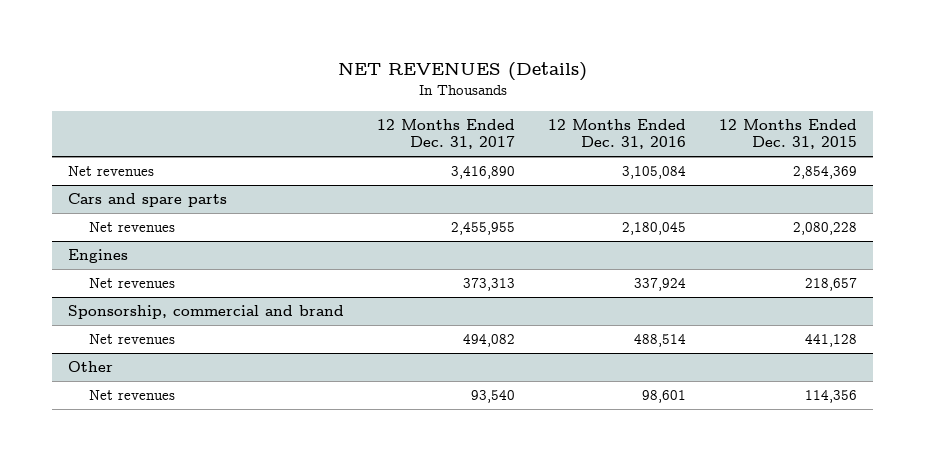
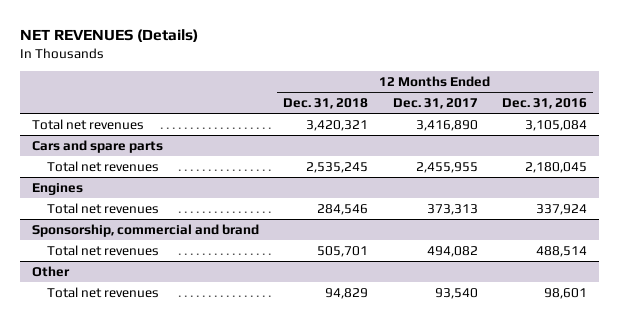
[718,118,857,150] 12 Months Ended Dec. 31, 2015 -> none
none -> [283,98,369,110] Dec. 31, 2018
[68,166,155,177] Net revenues -> [31,118,144,130] Total net revenues
[89,222,176,233] Net revenues -> [46,160,159,172] Total net revenues
[89,278,176,289] Net revenues -> [46,202,159,214] Total net revenues
[89,334,176,345] Net revenues -> [46,244,159,256] Total net revenues
[89,390,176,401] Net revenues -> [46,286,159,298] Total net revenues

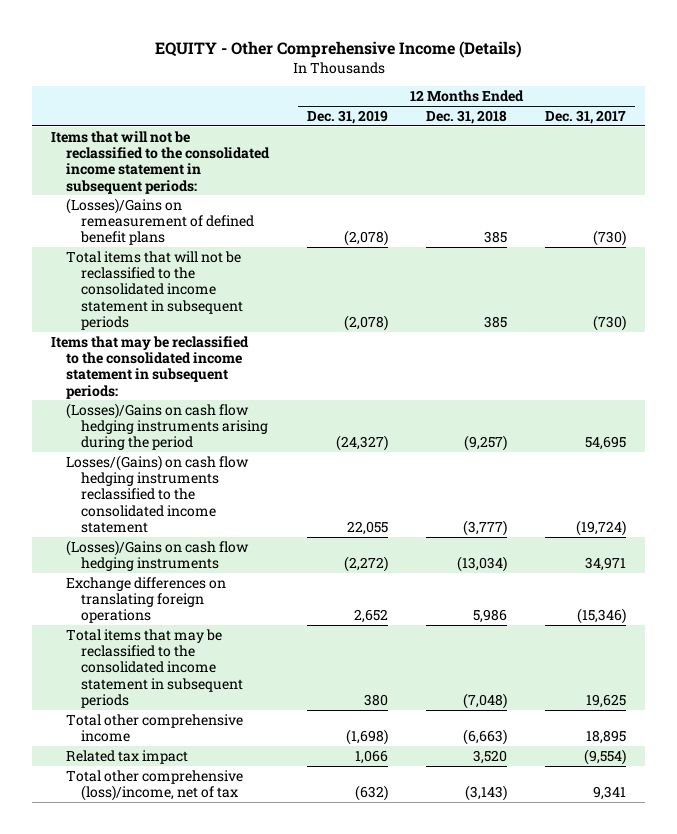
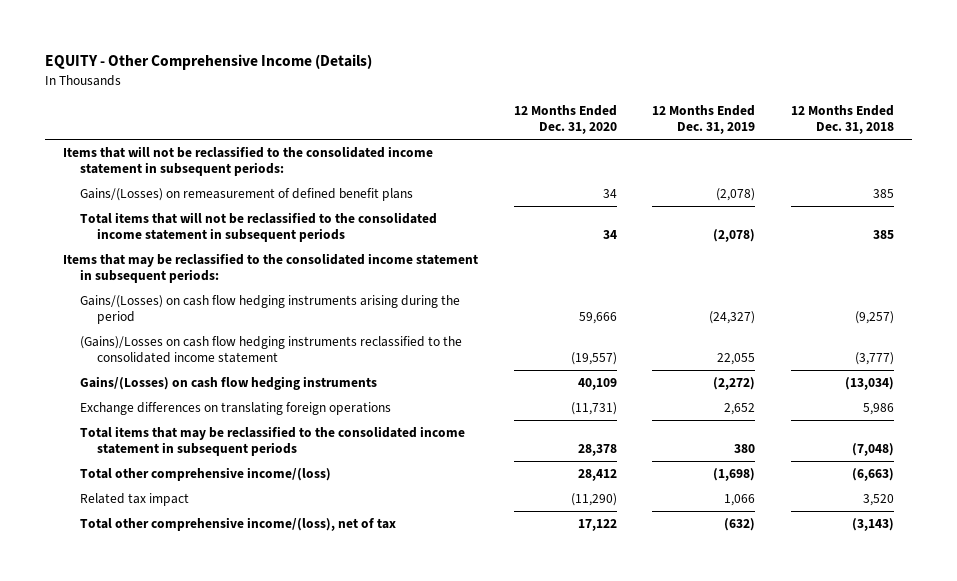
[544,109,626,124] Dec. 31, 2017 -> none
none -> [513,104,617,135] 12 Months Ended Dec. 31, 2020
[66,197,255,246] (Losses)/Gains on remeasurement of defined benefit plans -> [80,187,414,201] Gains/(Losses) on remeasurement of defined benefit plans
[66,402,269,451] (Losses)/Gains on cash flow hedging instruments arising during the period -> [80,294,461,325] Gains/(Losses) on cash flow hedging instruments arising during the period
[66,454,250,533] Losses/(Gains) on cash flow hedging instruments reclassified to the consolidated income statement -> [80,335,463,364] (Gains)/Losses on cash flow hedging instruments reclassified to the consolidated income statement
[66,539,250,572] (Losses)/Gains on cash flow hedging instruments -> [80,375,378,390] Gains/(Losses) on cash flow hedging instruments
[66,713,244,743] Total other comprehensive income -> [80,466,332,481] Total other comprehensive income/(loss)
[66,769,244,802] Total other comprehensive (loss)/income, net of tax -> [80,516,397,531] Total other comprehensive income/(loss), net of tax

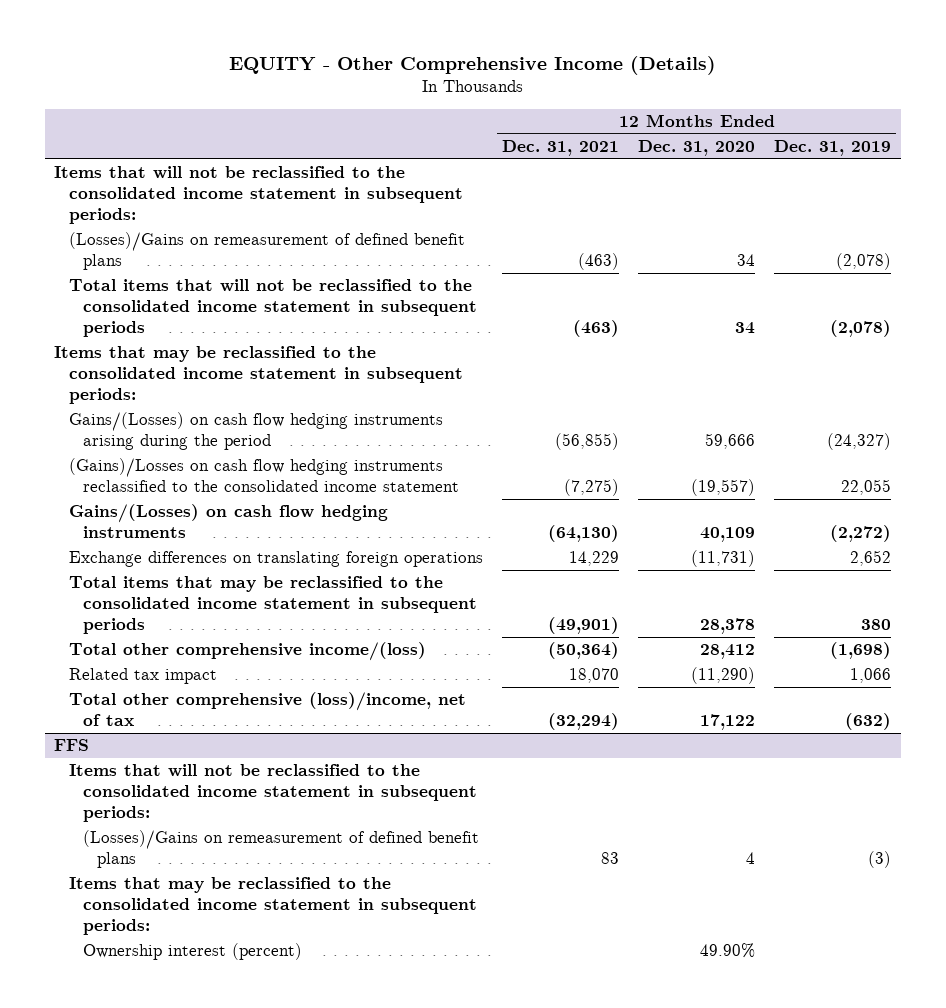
[791,104,895,135] 12 Months Ended Dec. 31, 2018 -> none
none -> [501,139,619,156] Dec. 31, 2021
[80,187,414,201] Gains/(Losses) on remeasurement of defined benefit plans -> [68,232,465,271] (Losses)/Gains on remeasurement of defined benefit plans
[80,516,397,531] Total other comprehensive income/(loss), net of tax -> [68,692,466,727] Total other comprehensive (loss)/income, net of tax
none -> [54,739,90,752] FFS
none -> [68,764,477,823] Items that will not be reclassified to the consolidated income statement in subsequent periods:
none -> [82,830,479,869] (Losses)/Gains on remeasurement of defined benefit plans
none -> [68,877,477,936] Items that may be reclassified to the consolidated income statement in subsequent periods:
none -> [82,943,302,961] Ownership interest (percent)

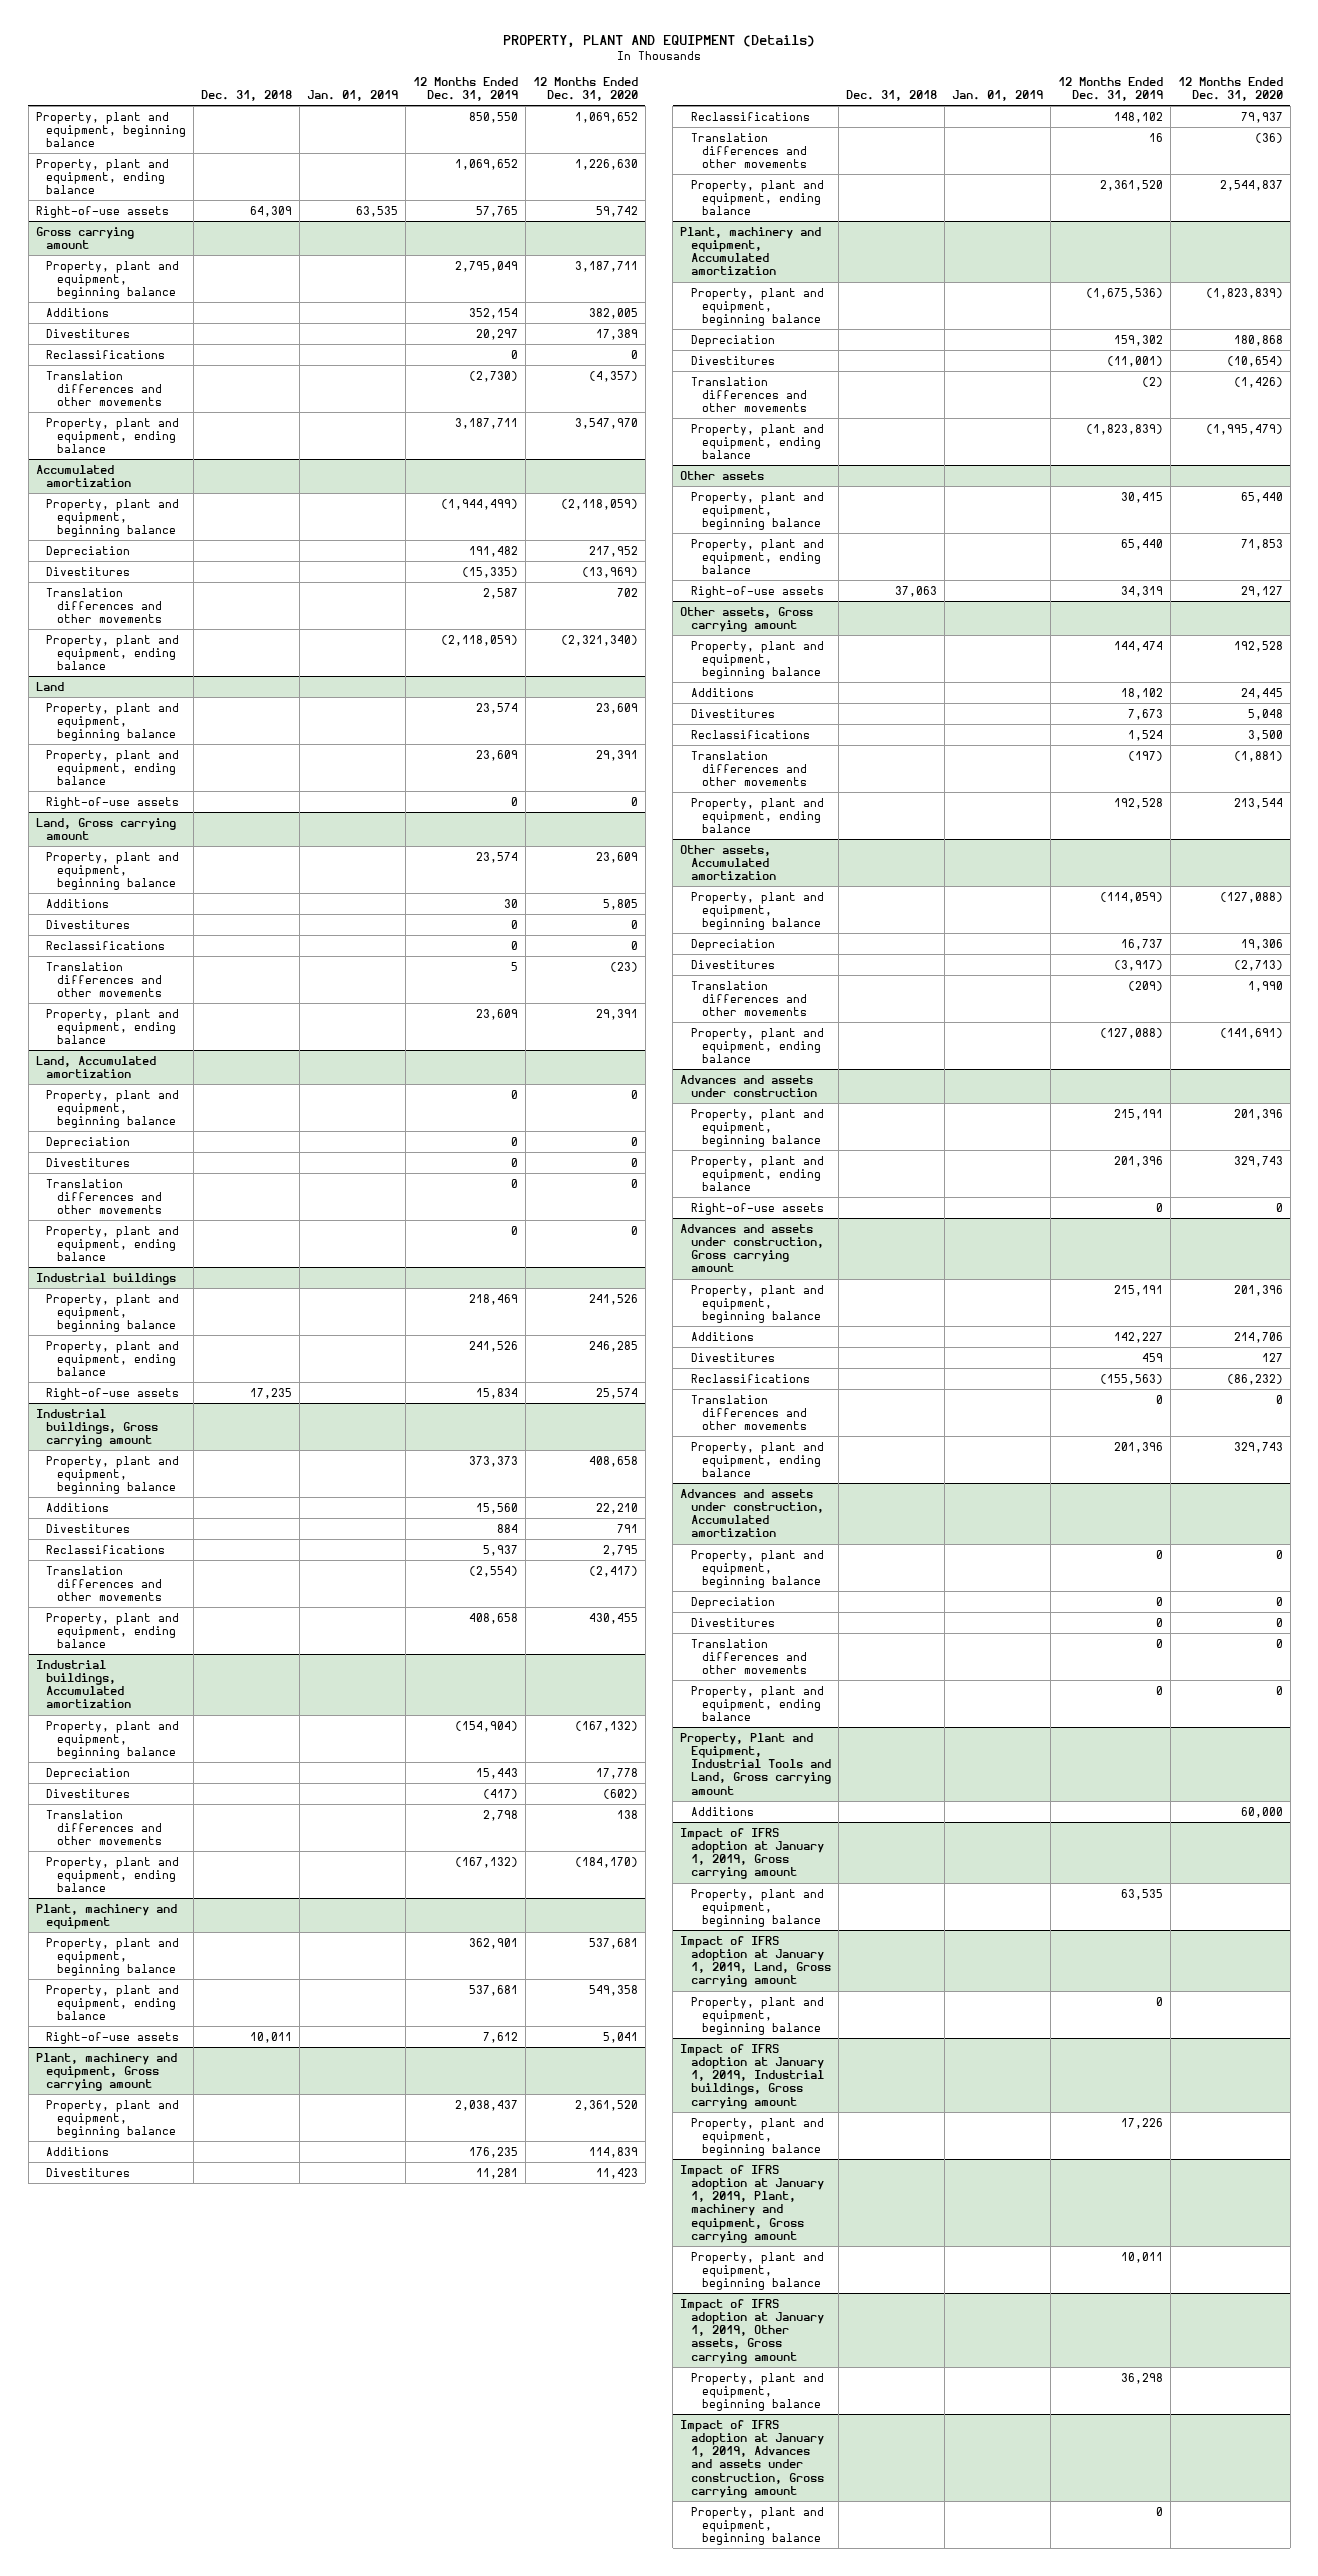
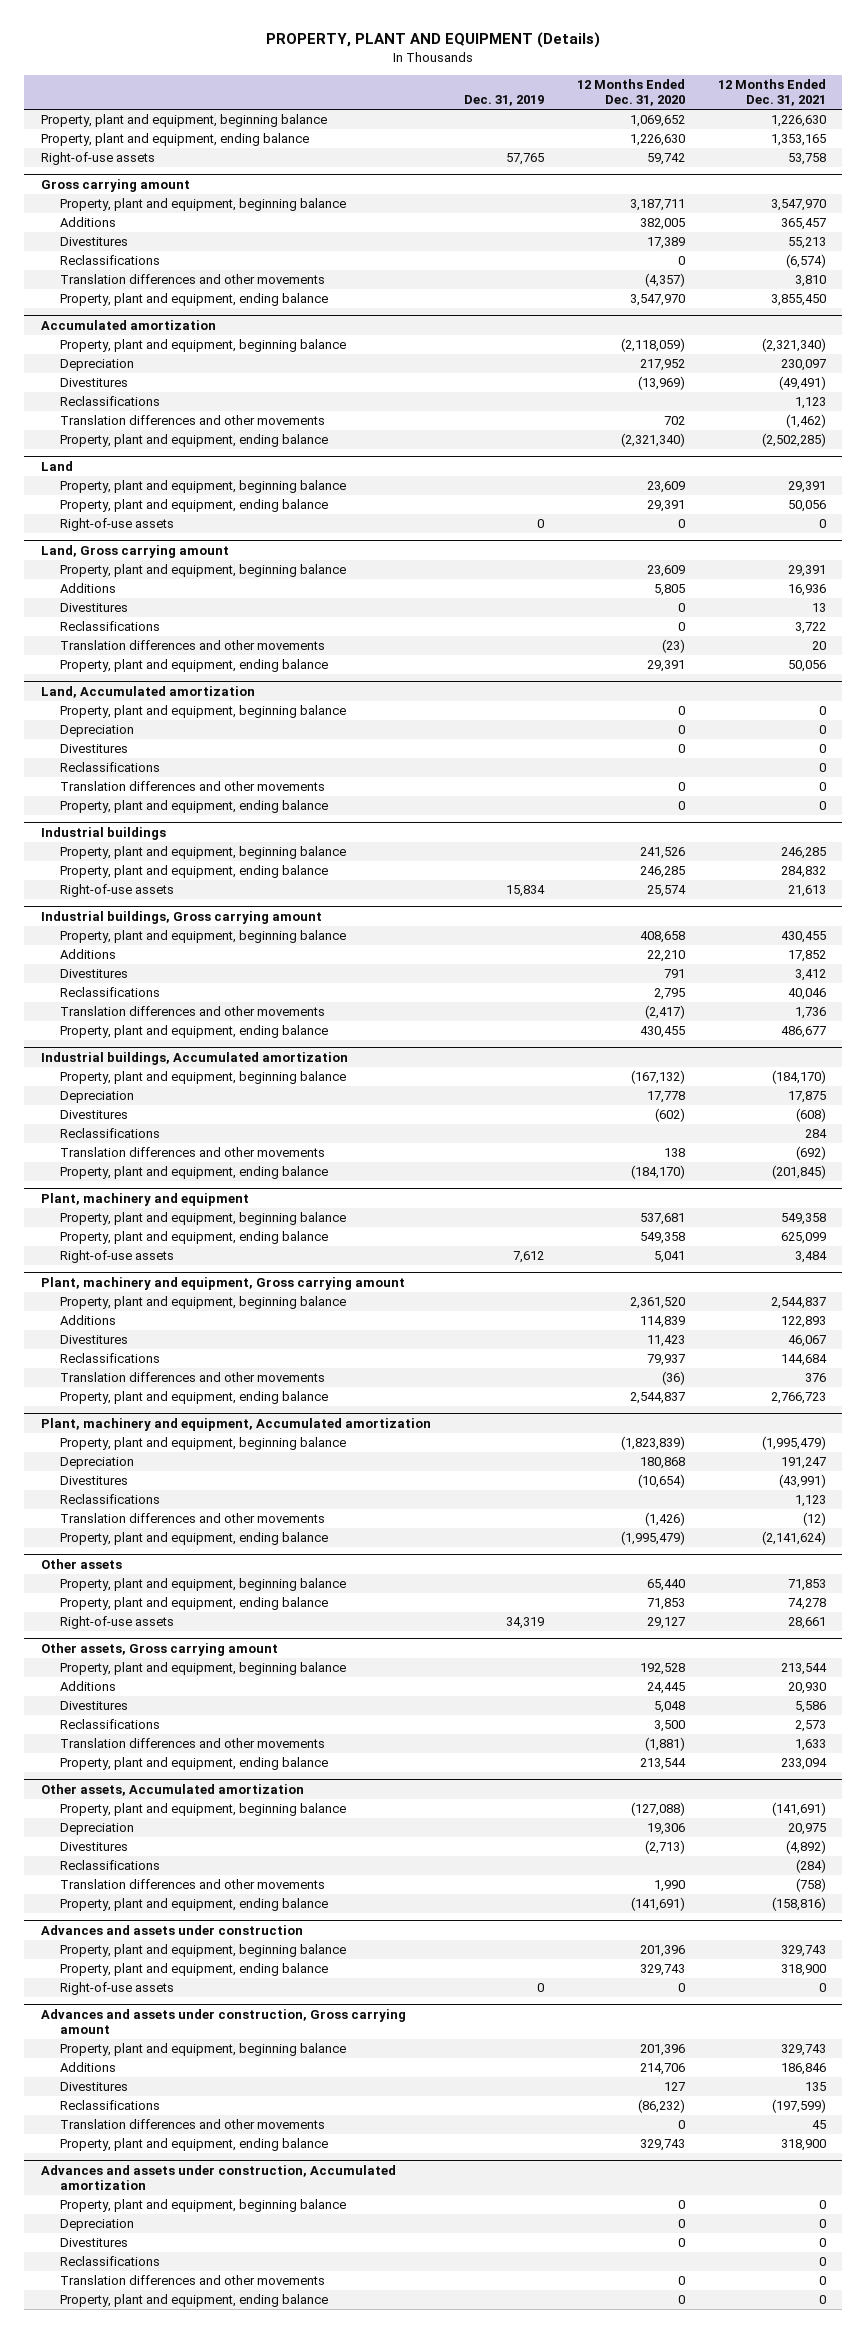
[201,90,293,102] Dec. 31, 2018 -> none
[307,90,399,102] Jan. 01, 2019 -> none
[413,76,519,102] 12 Months Ended Dec. 31, 2019 -> none
none -> [463,95,544,107] Dec. 31, 2019
none -> [717,79,826,107] 12 Months Ended Dec. 31, 2021
none -> [59,396,160,407] Reclassifications
none -> [59,762,160,773] Reclassifications
none -> [59,1128,160,1139] Reclassifications
none -> [59,1494,160,1505] Reclassifications
none -> [59,1860,160,1871] Reclassifications
none -> [59,2256,160,2267] Reclassifications
[680,1732,832,1795] Property, Plant and Equipment, Industrial Tools and Land, Gross carrying amount -> none
[691,1806,755,1816] Additions -> none
[680,1827,825,1880] Impact of IFRS adoption at January 1, 2019, Gross carrying amount -> none
[691,1888,825,1928] Property, plant and equipment, beginning balance -> none
[680,1935,832,1988] Impact of IFRS adoption at January 1, 2019, Land, Gross carrying amount -> none
[691,1996,825,2036] Property, plant and equipment, beginning balance -> none
[680,2043,825,2109] Impact of IFRS adoption at January 1, 2019, Industrial buildings, Gross carrying amount -> none
[691,2117,825,2157] Property, plant and equipment, beginning balance -> none
[680,2164,825,2243] Impact of IFRS adoption at January 1, 2019, Plant, machinery and equipment, Gross carrying amount -> none
[691,2251,825,2291] Property, plant and equipment, beginning balance -> none
[680,2298,825,2364] Impact of IFRS adoption at January 1, 2019, Other assets, Gross carrying amount -> none
[691,2372,825,2412] Property, plant and equipment, beginning balance -> none
[680,2419,825,2498] Impact of IFRS adoption at January 1, 2019, Advances and assets under construction, Gross carrying amount -> none
[691,2506,825,2546] Property, plant and equipment, beginning balance -> none

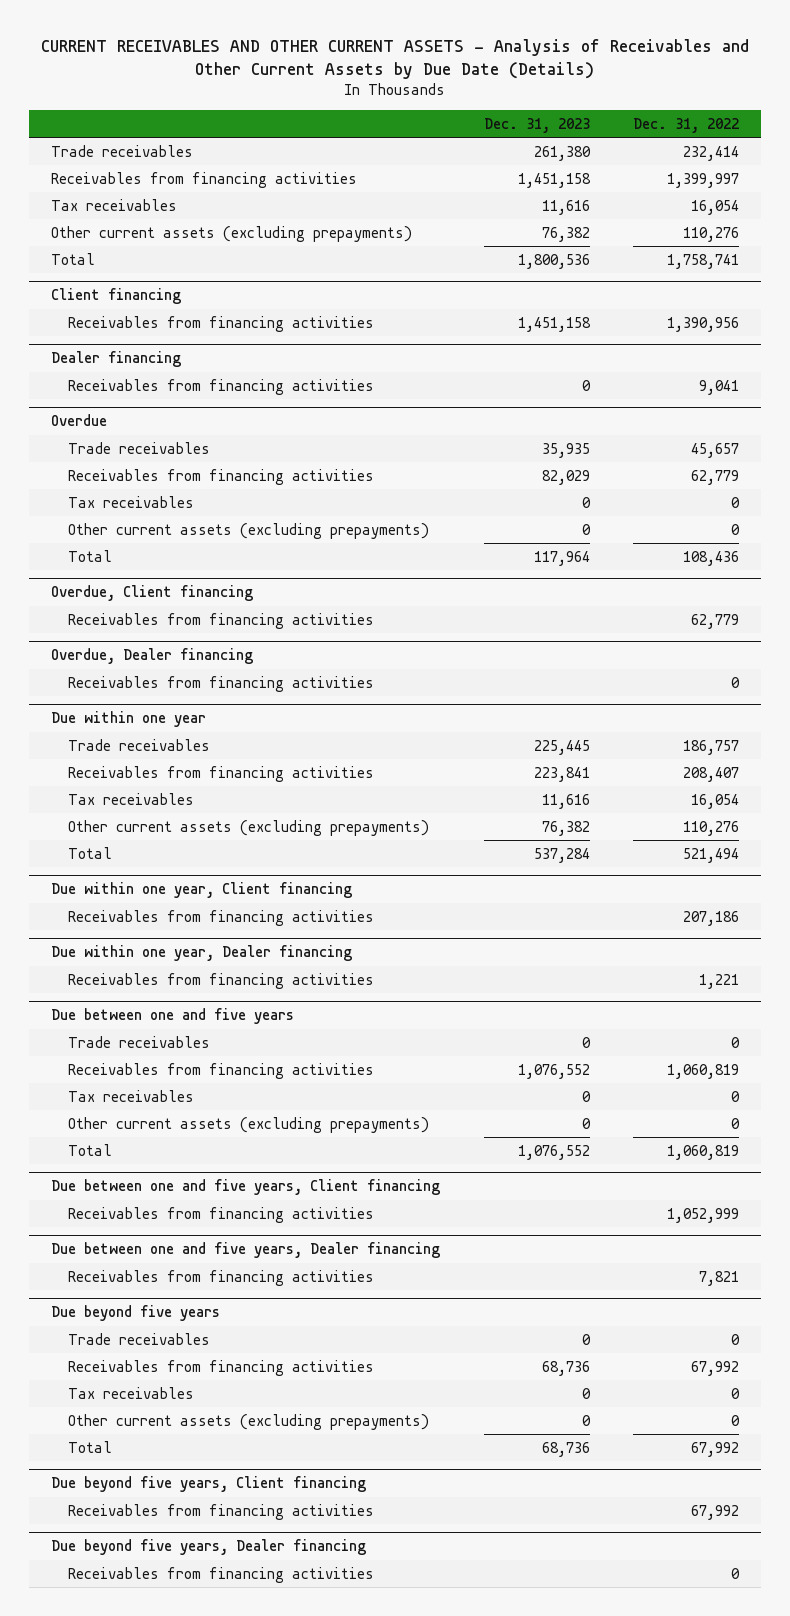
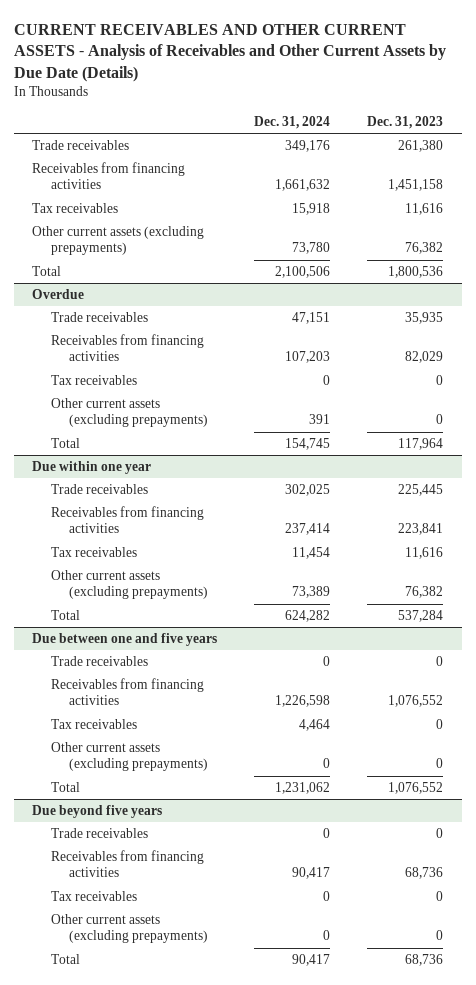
[633,117,740,133] Dec. 31, 2022 -> none
none -> [254,116,331,130] Dec. 31, 2024
[50,288,181,305] Client financing -> none
[67,315,374,332] Receivables from financing activities -> none
[50,351,181,368] Dealer financing -> none
[67,378,374,395] Receivables from financing activities -> none
[50,585,253,602] Overdue, Client financing -> none
[67,612,374,629] Receivables from financing activities -> none
[50,648,253,665] Overdue, Dealer financing -> none
[67,675,374,692] Receivables from financing activities -> none
[50,882,352,899] Due within one year, Client financing -> none
[67,909,374,926] Receivables from financing activities -> none
[50,945,352,962] Due within one year, Dealer financing -> none
[67,972,374,989] Receivables from financing activities -> none
[50,1179,440,1196] Due between one and five years, Client financing -> none
[67,1206,374,1223] Receivables from financing activities -> none
[50,1242,440,1259] Due between one and five years, Dealer financing -> none
[67,1269,374,1286] Receivables from financing activities -> none
[50,1476,366,1493] Due beyond five years, Client financing -> none
[67,1503,374,1520] Receivables from financing activities -> none
[50,1539,366,1556] Due beyond five years, Dealer financing -> none
[67,1566,374,1583] Receivables from financing activities -> none

